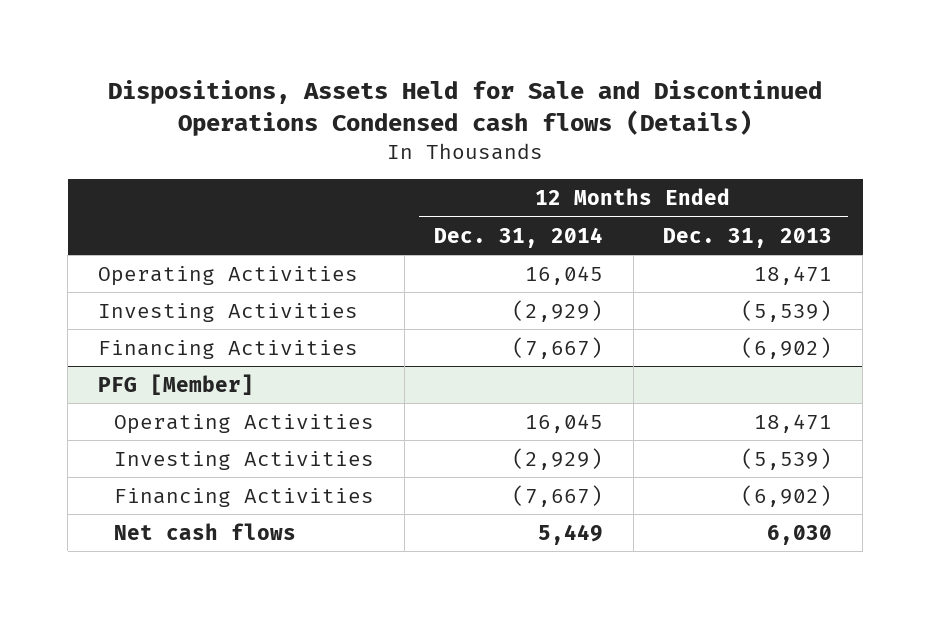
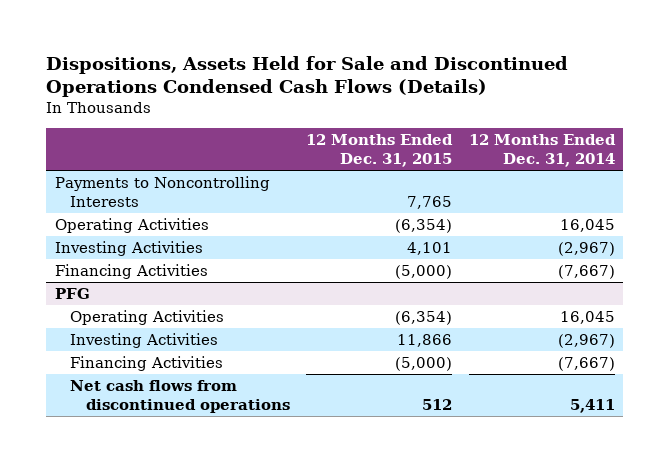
[108,80,823,137] Dispositions, Assets Held for Sale and Discontinued Operations Condensed cash flows (Details) -> [46,55,569,97] Dispositions, Assets Held for Sale and Discontinued Operations Condensed Cash Flows (Details)
[663,227,833,248] Dec. 31, 2013 -> none
none -> [306,134,454,168] 12 Months Ended Dec. 31, 2015
none -> [54,175,270,207] Payments to Noncontrolling Interests
[512,299,604,322] (2,929) -> [557,241,615,256] (2,967)
[97,373,254,395] PFG [Member] -> [54,287,90,299] PFG
[512,447,604,470] (2,929) -> [557,333,615,348] (2,967)
[113,522,296,540] Net cash flows -> [70,379,290,413] Net cash flows from discontinued operations
[538,523,604,545] 5,449 -> [569,398,615,413] 5,411

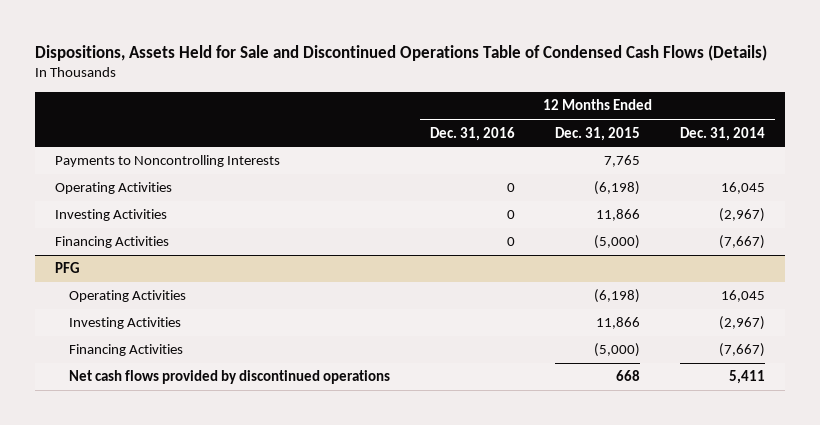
[46,55,569,97] Dispositions, Assets Held for Sale and Discontinued Operations Condensed Cash Flows (Details) -> [34,44,767,61] Dispositions, Assets Held for Sale and Discontinued Operations Table of Condensed Cash Flows (Details)
none -> [430,126,516,141] Dec. 31, 2016
[395,218,453,233] (6,354) -> [594,181,641,196] (6,198)
[407,241,453,255] 4,101 -> [596,209,641,222] 11,866
[395,310,453,325] (6,354) -> [594,289,641,304] (6,198)
[70,379,290,413] Net cash flows from discontinued operations -> [69,370,391,385] Net cash flows provided by discontinued operations
[422,398,453,410] 512 -> [616,370,641,382] 668

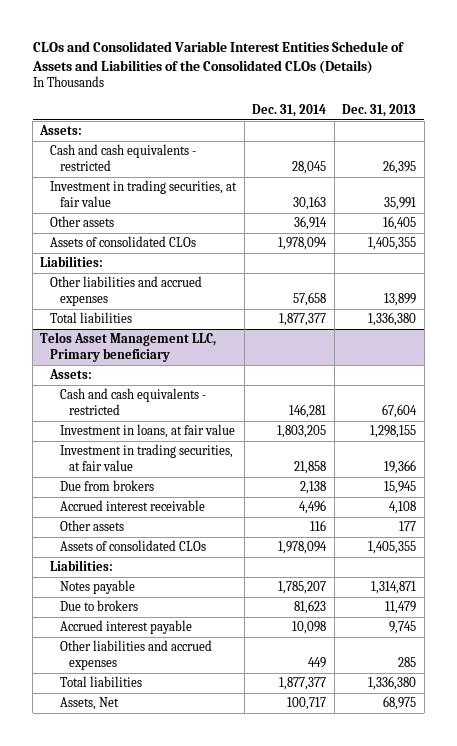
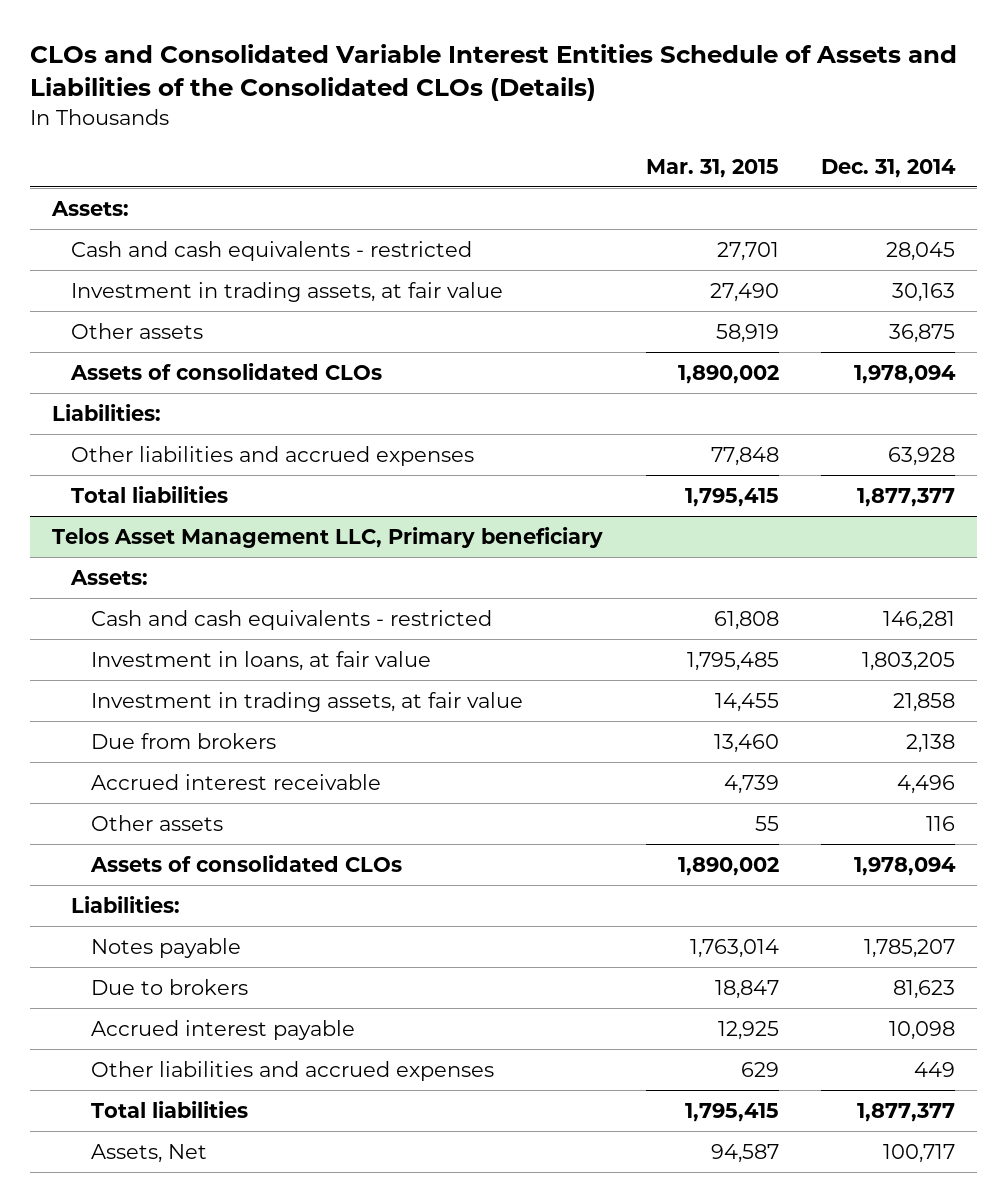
[342,103,417,117] Dec. 31, 2013 -> none
none -> [645,158,779,178] Mar. 31, 2015
[50,180,238,207] Investment in trading securities, at fair value -> [71,281,504,302] Investment in trading assets, at fair value
[294,216,328,231] 36,914 -> [889,323,956,343] 36,875
[293,291,327,306] 57,658 -> [888,446,956,466] 63,928
[59,444,233,471] Investment in trading securities, at fair value -> [90,691,523,712] Investment in trading assets, at fair value

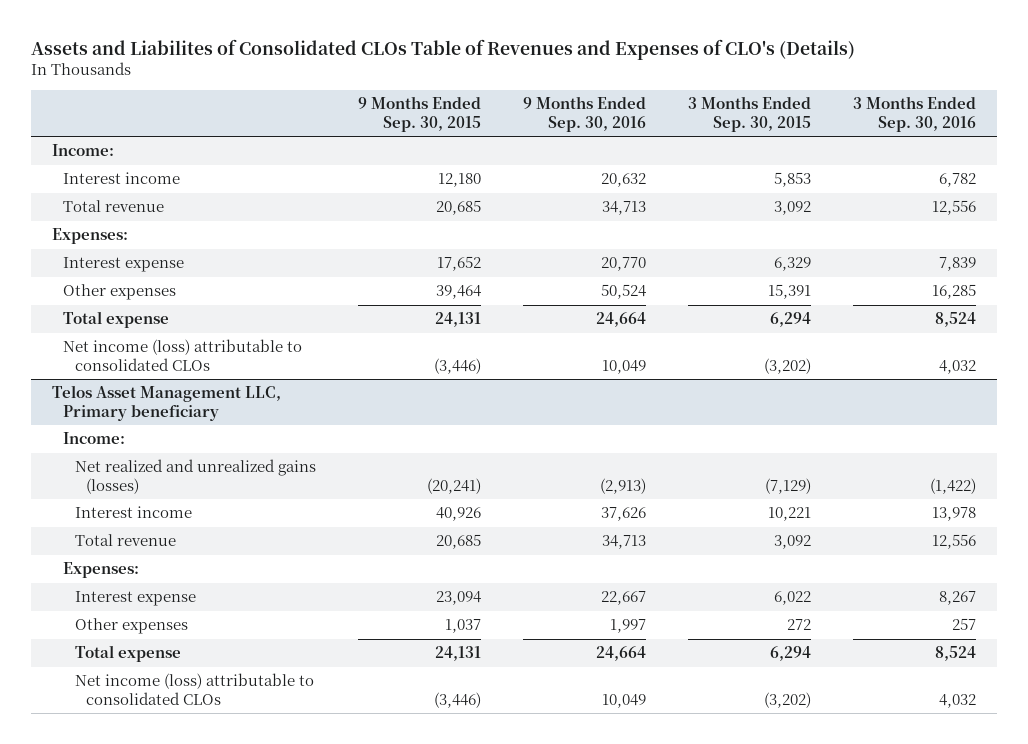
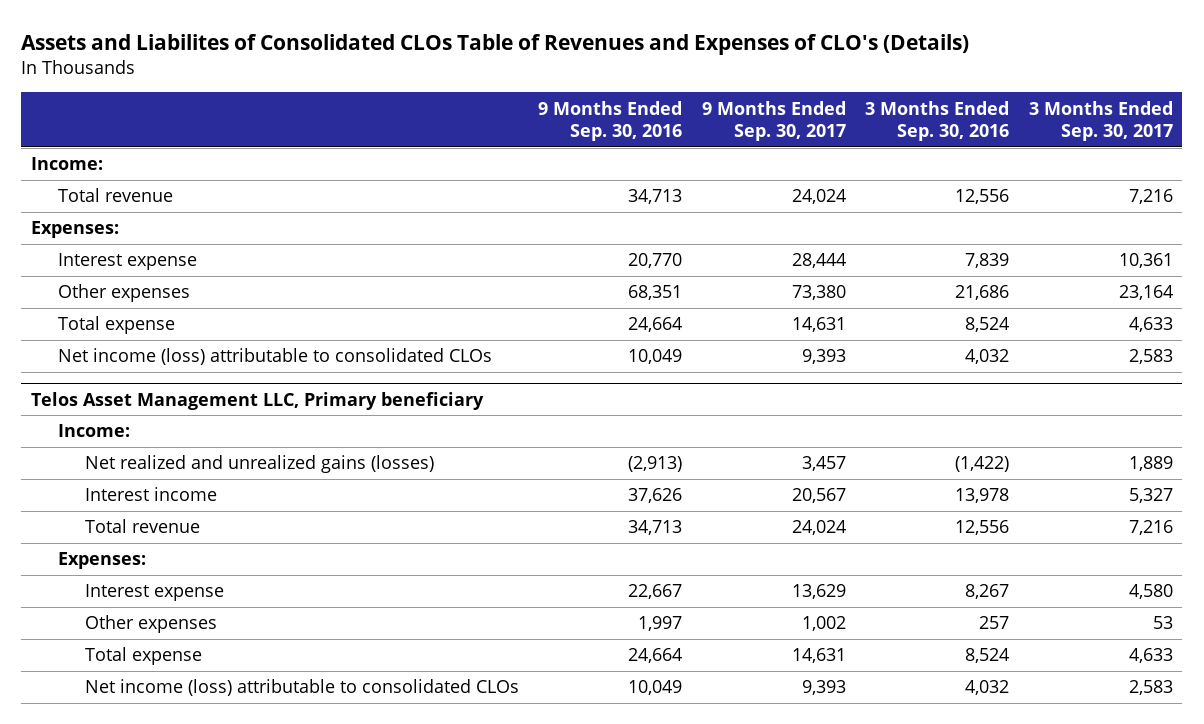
[357,96,481,133] 9 Months Ended Sep. 30, 2015 -> none
[687,96,811,133] 3 Months Ended Sep. 30, 2015 -> none
none -> [701,100,846,142] 9 Months Ended Sep. 30, 2017
none -> [1028,100,1173,142] 3 Months Ended Sep. 30, 2017
[63,172,181,185] Interest income -> none
[600,284,646,300] 50,524 -> [628,285,683,301] 68,351
[931,284,976,300] 16,285 -> [955,285,1010,301] 21,686

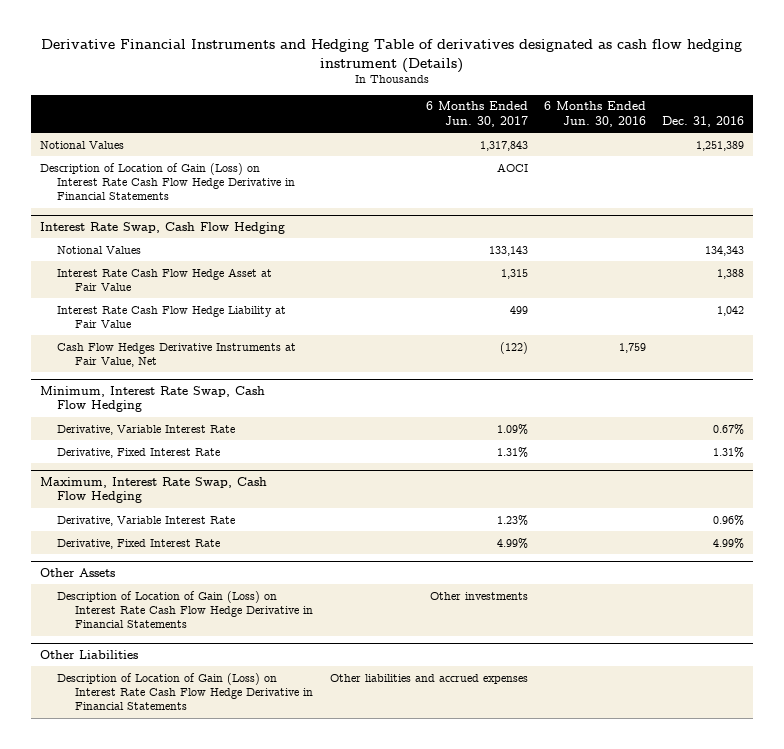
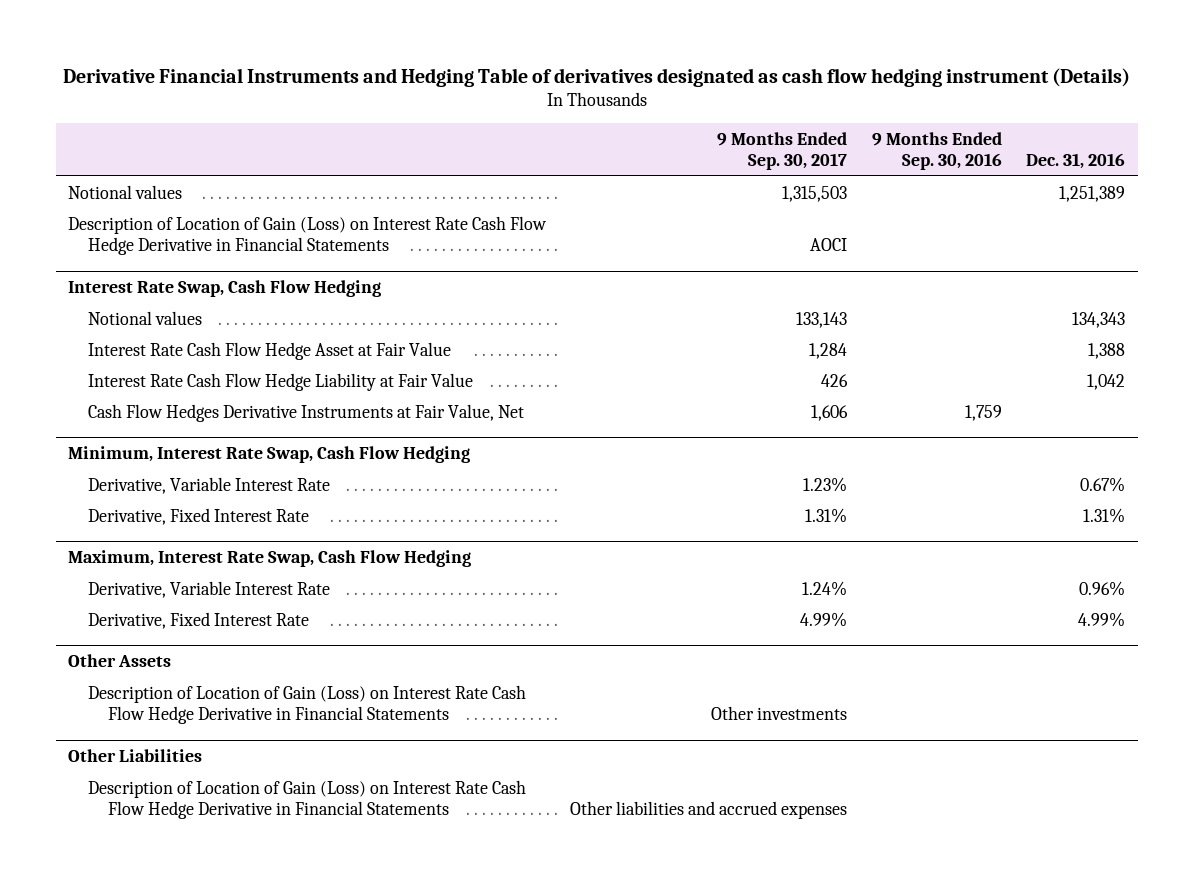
[425,101,528,127] 6 Months Ended Jun. 30, 2017 -> none
[543,101,646,127] 6 Months Ended Jun. 30, 2016 -> none
none -> [717,131,848,171] 9 Months Ended Sep. 30, 2017
none -> [871,131,1002,171] 9 Months Ended Sep. 30, 2016
[39,140,124,149] Notional Values -> [67,184,182,199] Notional values
[57,245,142,254] Notional Values -> [87,310,202,325] Notional values

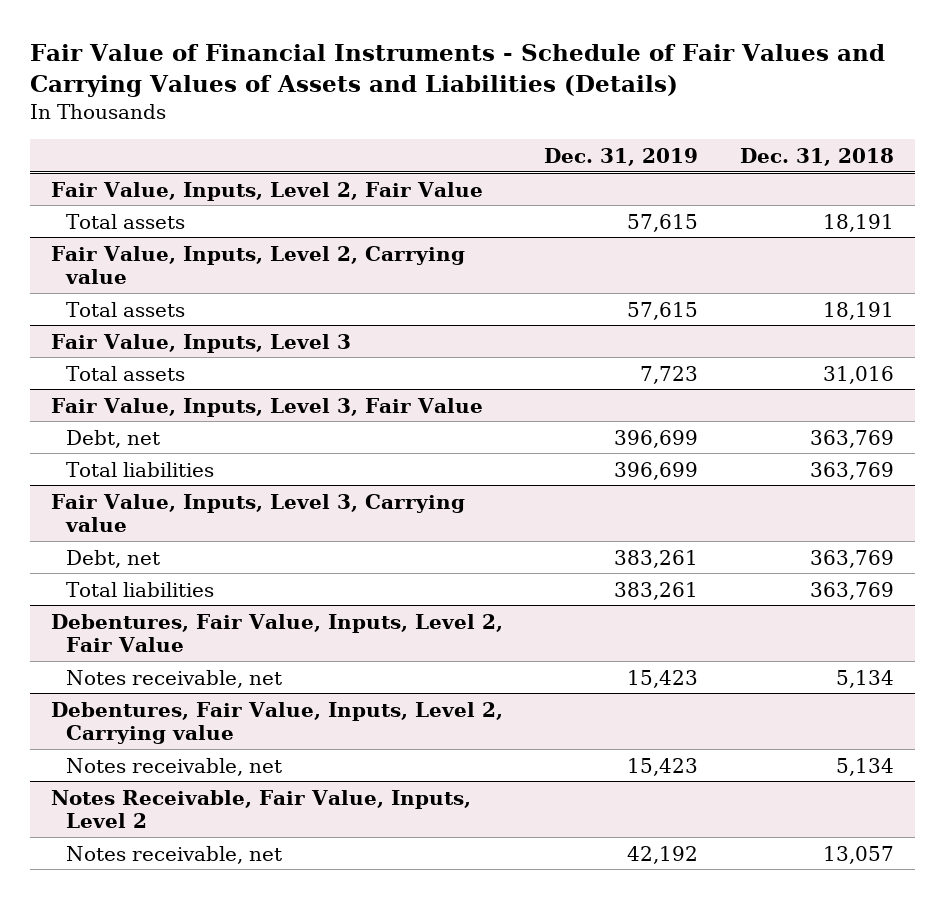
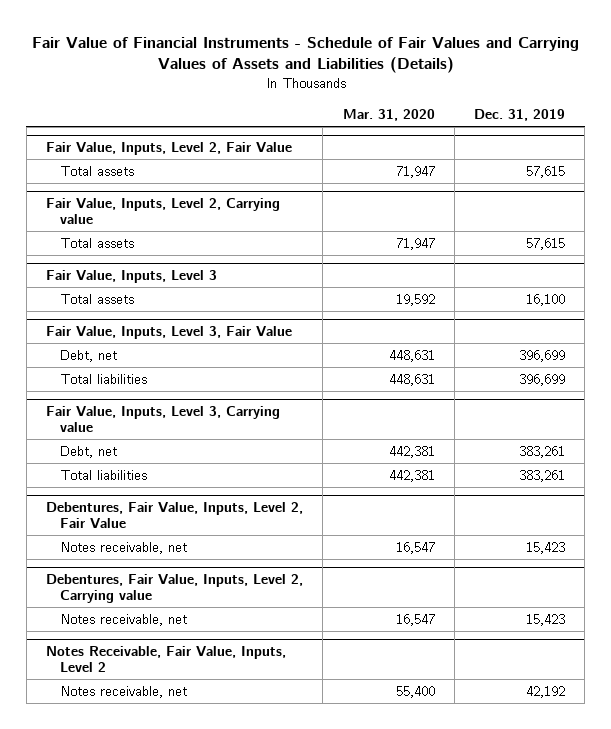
[740,147,895,166] Dec. 31, 2018 -> none
none -> [342,108,435,121] Mar. 31, 2020
[640,365,699,384] 7,723 -> [525,293,565,306] 16,100

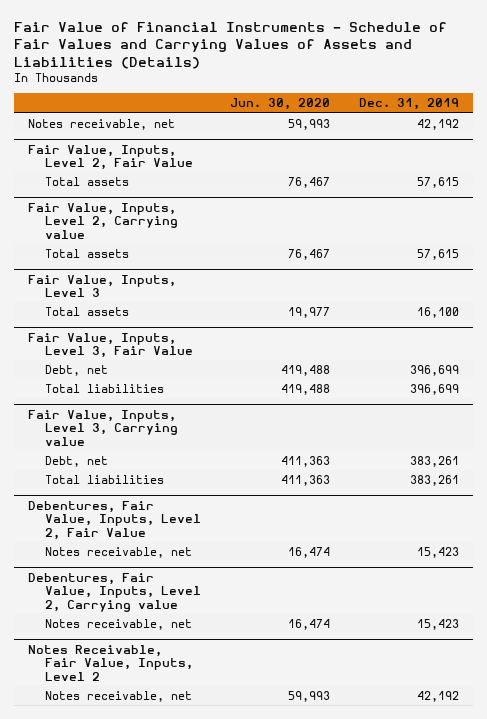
[342,108,435,121] Mar. 31, 2020 -> none
none -> [229,98,330,111] Jun. 30, 2020
none -> [28,118,176,130] Notes receivable, net

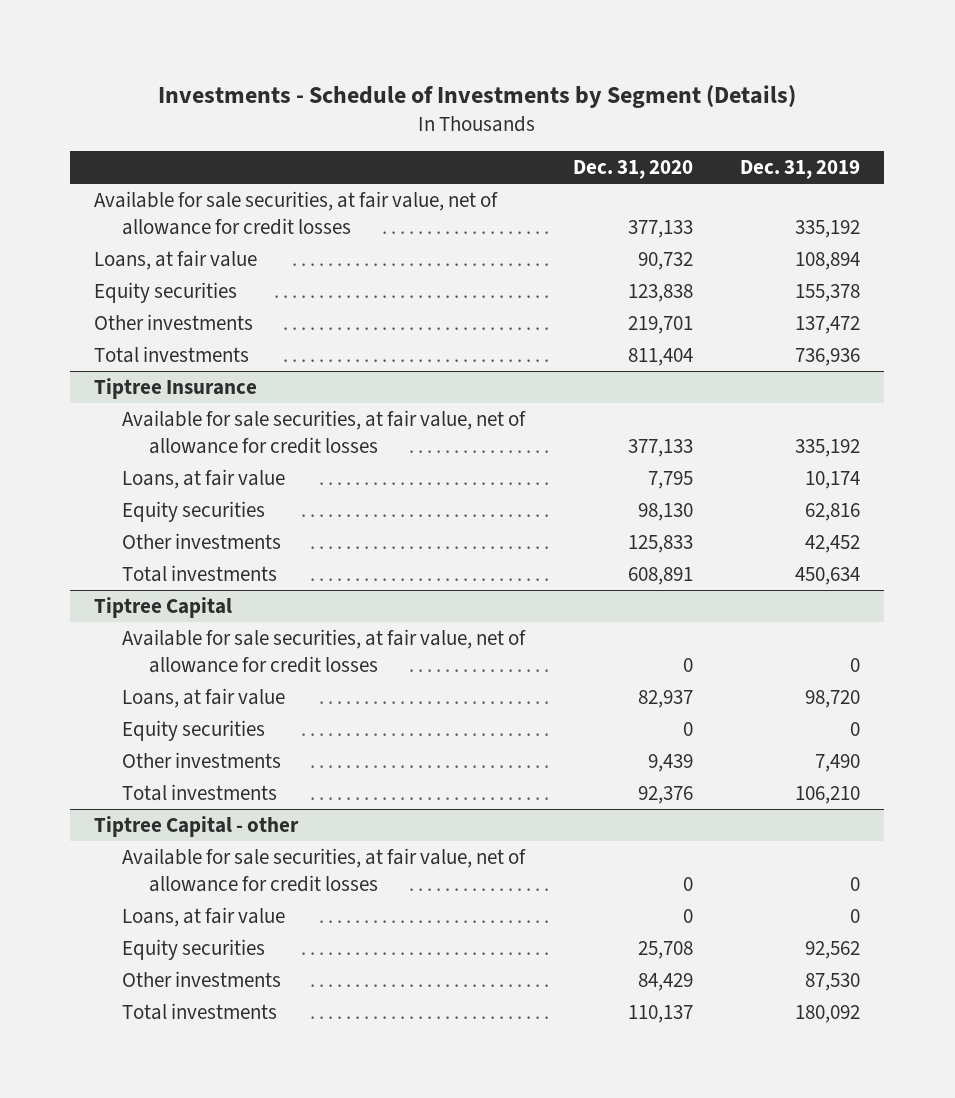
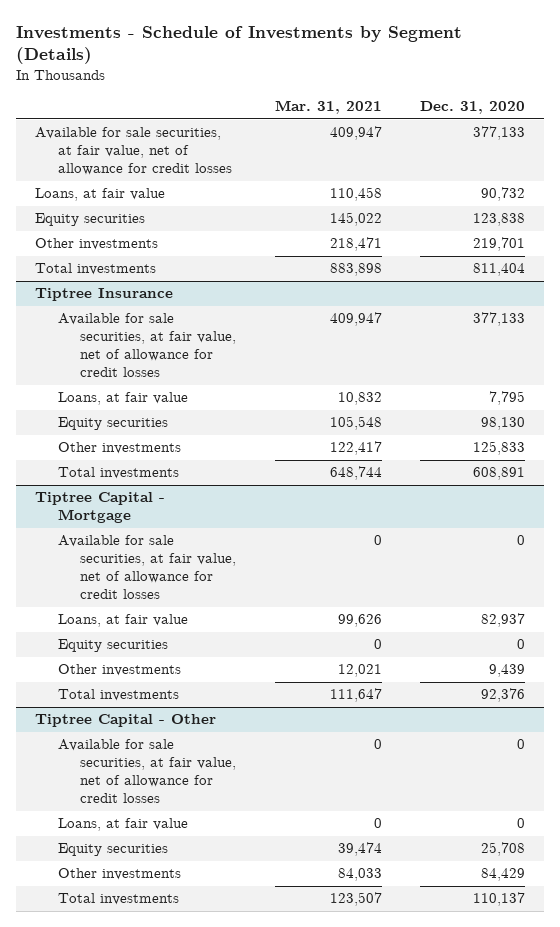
[740,160,861,180] Dec. 31, 2019 -> none
none -> [274,100,382,115] Mar. 31, 2021
[94,596,233,618] Tiptree Capital -> [35,492,166,524] Tiptree Capital - Mortgage
[94,815,300,837] Tiptree Capital - other -> [35,714,217,728] Tiptree Capital - Other

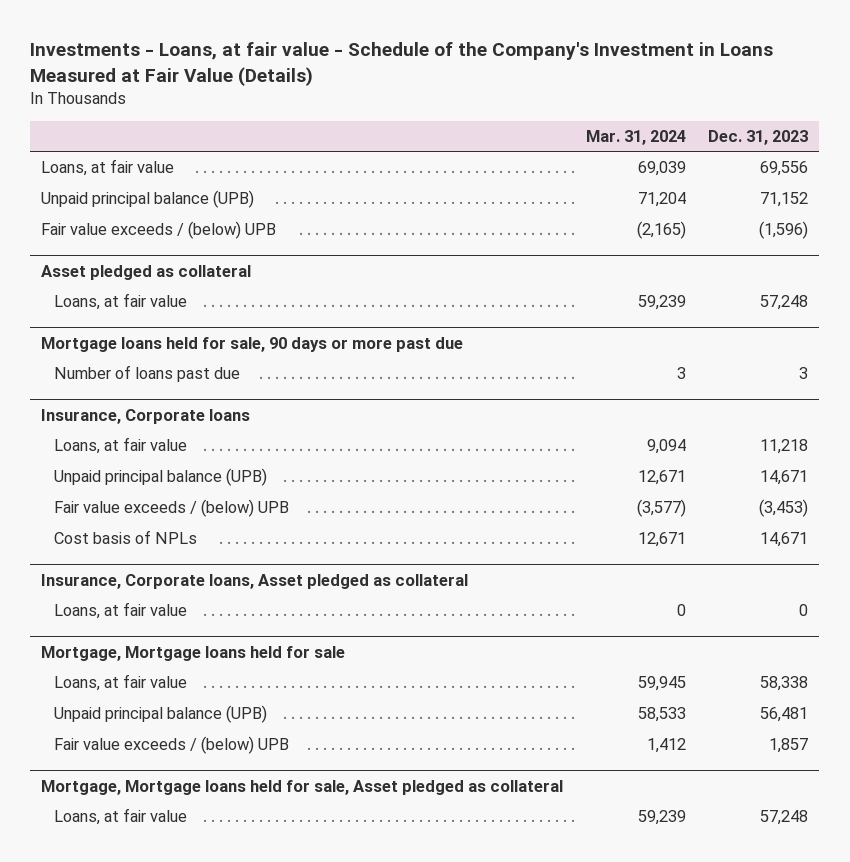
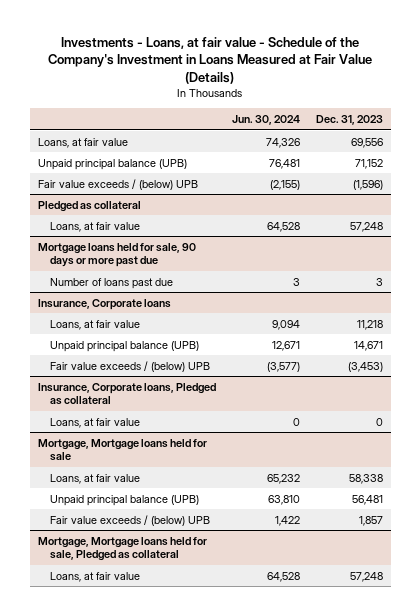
[585,129,686,145] Mar. 31, 2024 -> none
none -> [231,115,300,126] Jun. 30, 2024
[41,264,252,280] Asset pledged as collateral -> [37,200,141,212] Pledged as collateral
[53,530,197,545] Cost basis of NPLs -> none
[41,573,469,589] Insurance, Corporate loans, Asset pledged as collateral -> [37,382,216,406] Insurance, Corporate loans, Pledged as collateral
[41,779,564,795] Mortgage, Mortgage loans held for sale, Asset pledged as collateral -> [37,536,207,562] Mortgage, Mortgage loans held for sale, Pledged as collateral

